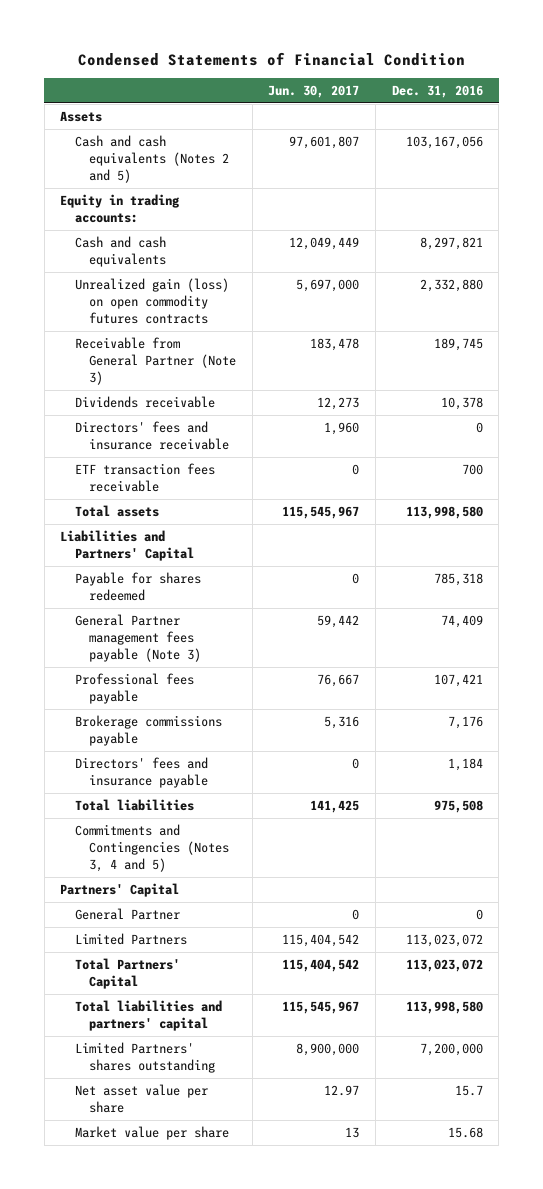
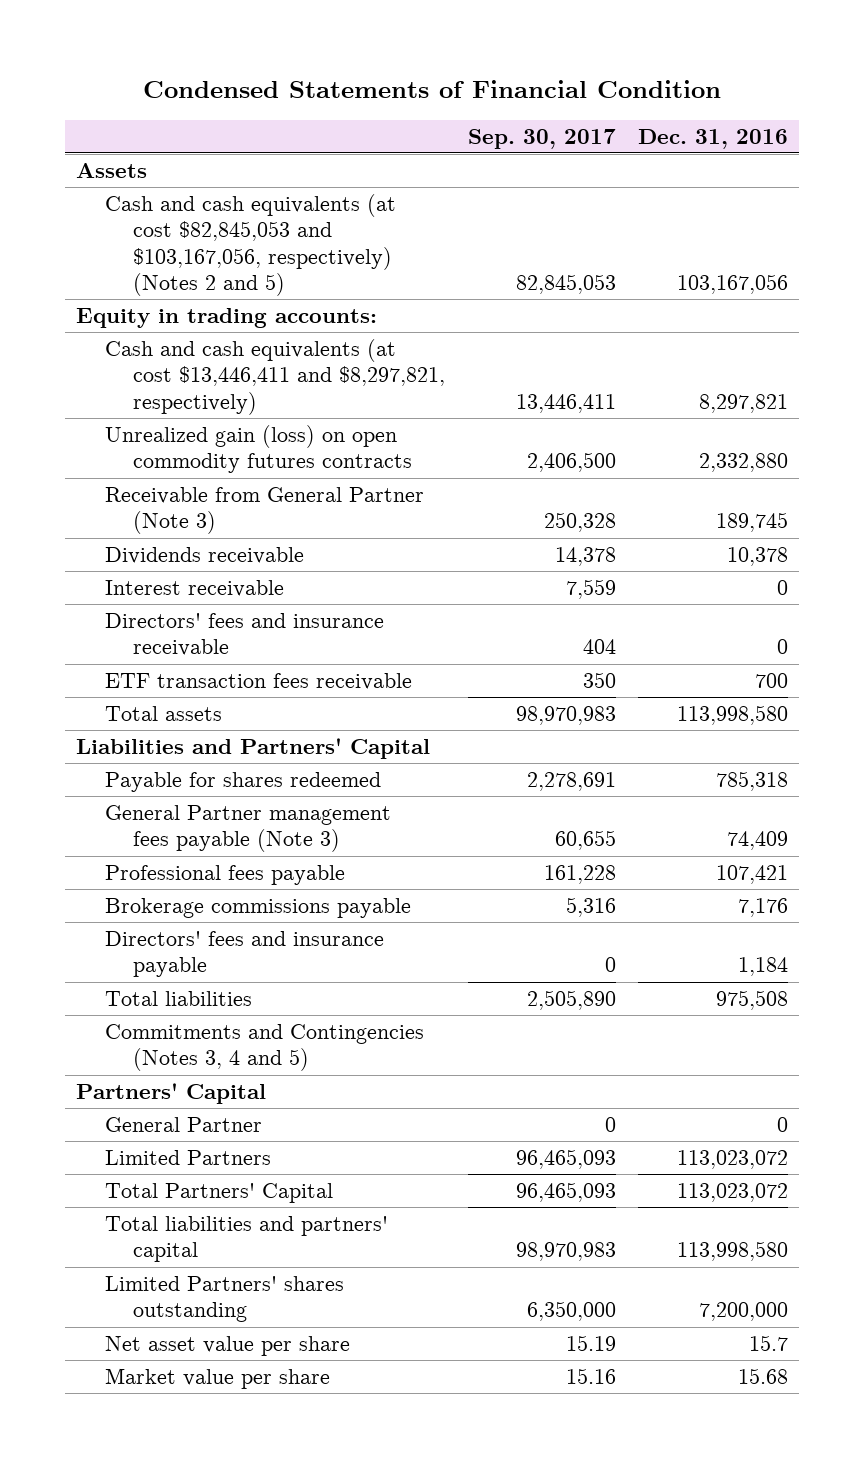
[268,84,360,98] Jun. 30, 2017 -> none
none -> [467,128,616,149] Sep. 30, 2017
[74,135,230,183] Cash and cash equivalents (Notes 2 and 5) -> [104,193,396,297] Cash and cash equivalents (at cost $82,845,053 and $103,167,056, respectively) (Notes 2 and 5)
[74,236,167,267] Cash and cash equivalents -> [104,338,446,415] Cash and cash equivalents (at cost $13,446,411 and $8,297,821, respectively)
none -> [104,579,284,597] Interest receivable

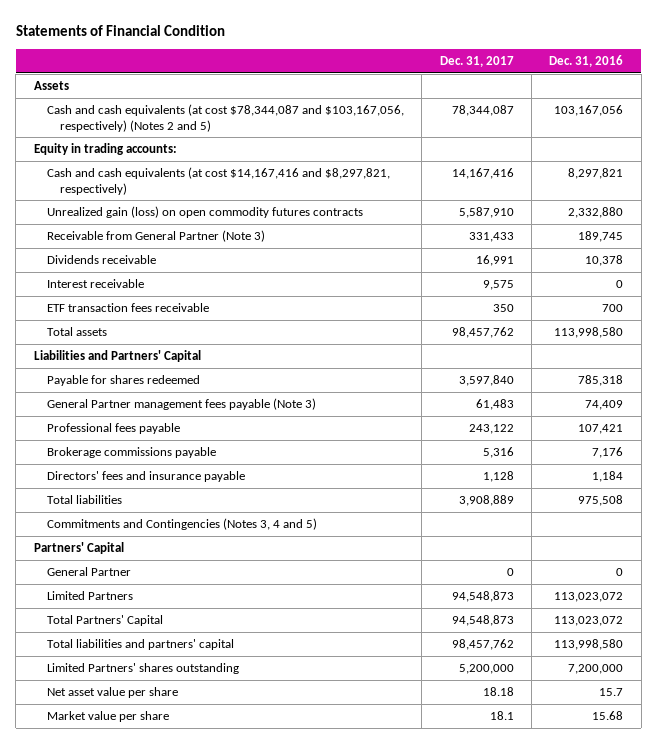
[143,80,722,99] Condensed Statements of Financial Condition -> [15,25,225,37] Statements of Financial Condition
[467,128,616,149] Sep. 30, 2017 -> none
none -> [439,56,514,68] Dec. 31, 2017
[104,193,396,297] Cash and cash equivalents (at cost $82,845,053 and $103,167,056, respectively) (Notes 2 and 5) -> [46,104,404,132] Cash and cash equivalents (at cost $78,344,087 and $103,167,056, respectively) (Notes 2 and 5)
[104,338,446,415] Cash and cash equivalents (at cost $13,446,411 and $8,297,821, respectively) -> [46,167,390,195] Cash and cash equivalents (at cost $14,167,416 and $8,297,821, respectively)
[104,612,384,657] Directors' fees and insurance receivable -> none

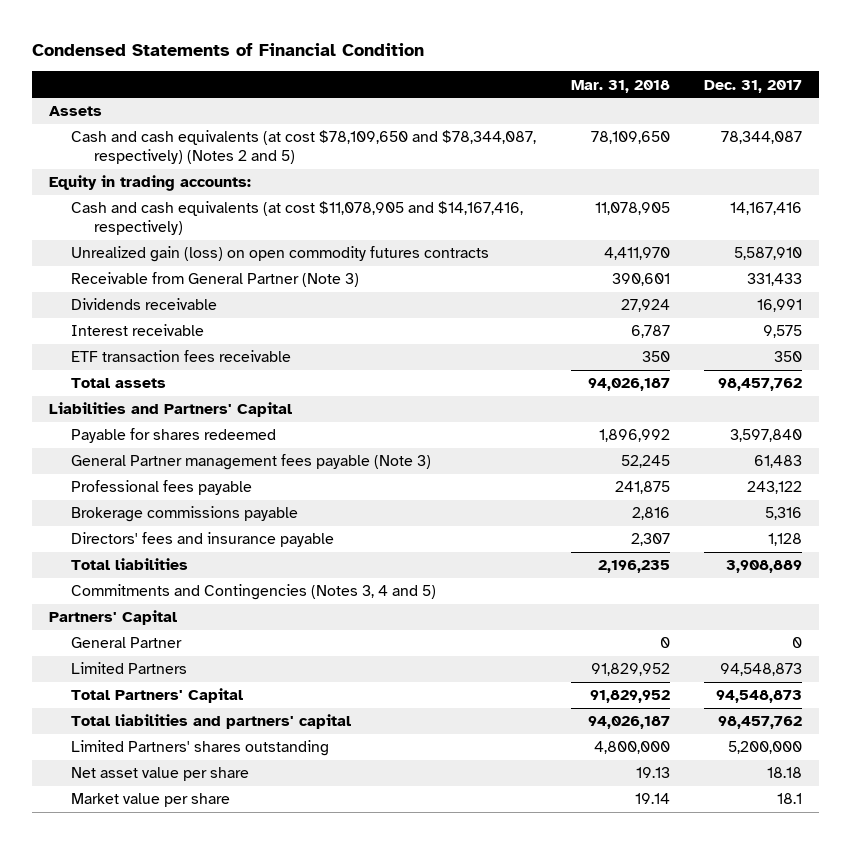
[15,25,225,37] Statements of Financial Condition -> [32,43,425,57] Condensed Statements of Financial Condition
[549,55,624,68] Dec. 31, 2016 -> none
none -> [570,79,670,93] Mar. 31, 2018
[46,104,404,132] Cash and cash equivalents (at cost $78,344,087 and $103,167,056, respectively) (Notes 2 and 5) -> [71,130,537,164] Cash and cash equivalents (at cost $78,109,650 and $78,344,087, respectively) (Notes 2 and 5)
[46,167,390,195] Cash and cash equivalents (at cost $14,167,416 and $8,297,821, respectively) -> [71,201,524,235] Cash and cash equivalents (at cost $11,078,905 and $14,167,416, respectively)

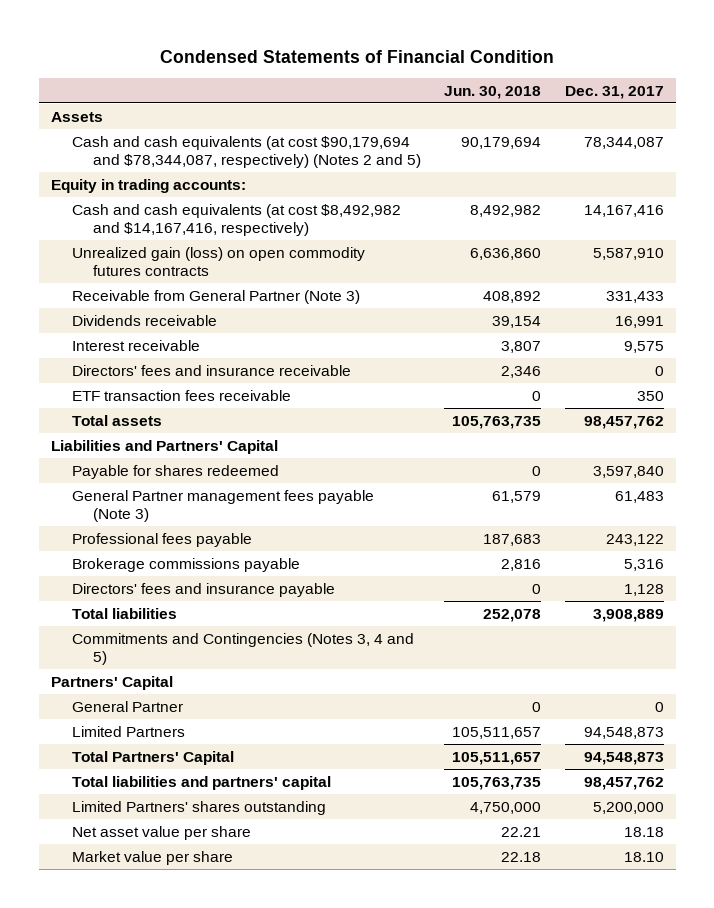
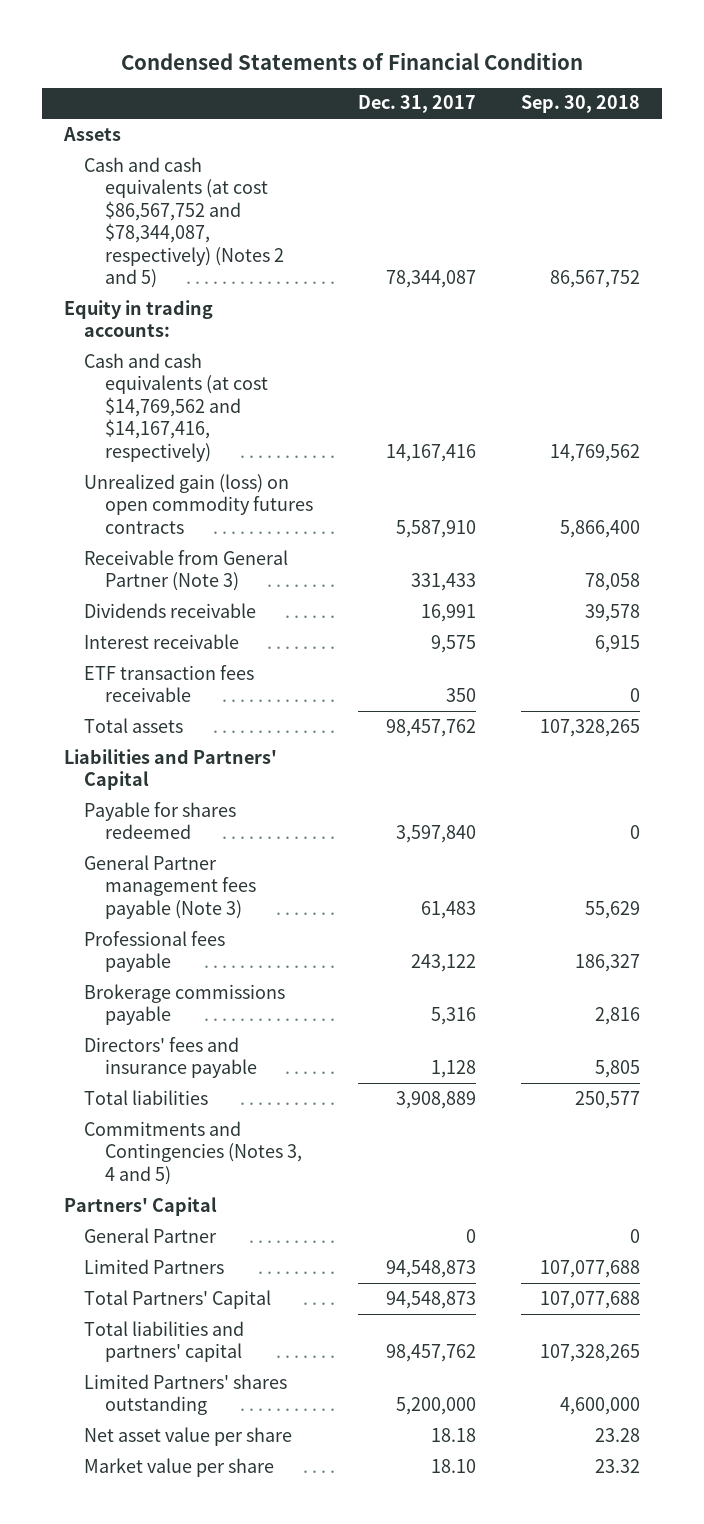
[444,85,542,99] Jun. 30, 2018 -> none
none -> [520,95,640,114] Sep. 30, 2018
[71,135,421,168] Cash and cash equivalents (at cost $90,179,694 and $78,344,087, respectively) (Notes 2 and 5) -> [84,156,284,289] Cash and cash equivalents (at cost $86,567,752 and $78,344,087, respectively) (Notes 2 and 5)
[71,203,401,236] Cash and cash equivalents (at cost $8,492,982 and $14,167,416, respectively) -> [84,352,268,462] Cash and cash equivalents (at cost $14,769,562 and $14,167,416, respectively)
[71,364,351,376] Directors' fees and insurance receivable -> none

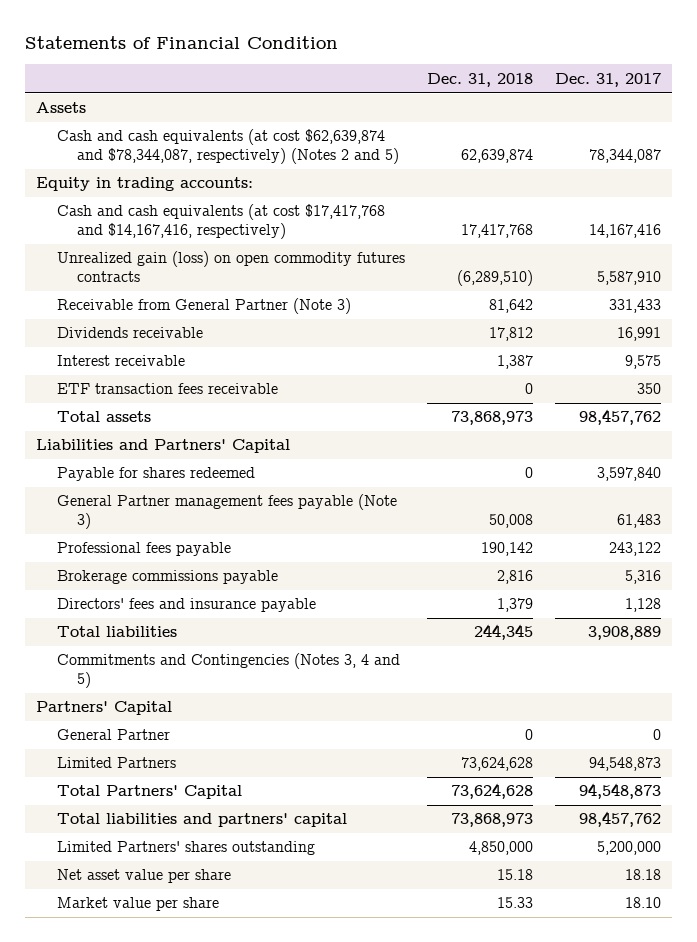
[120,51,583,70] Condensed Statements of Financial Condition -> [25,36,339,50] Statements of Financial Condition
[520,95,640,114] Sep. 30, 2018 -> none
none -> [426,72,533,87] Dec. 31, 2018
[84,156,284,289] Cash and cash equivalents (at cost $86,567,752 and $78,344,087, respectively) (Notes 2 and 5) -> [56,129,400,164] Cash and cash equivalents (at cost $62,639,874 and $78,344,087, respectively) (Notes 2 and 5)
[84,352,268,462] Cash and cash equivalents (at cost $14,769,562 and $14,167,416, respectively) -> [56,204,385,239] Cash and cash equivalents (at cost $17,417,768 and $14,167,416, respectively)

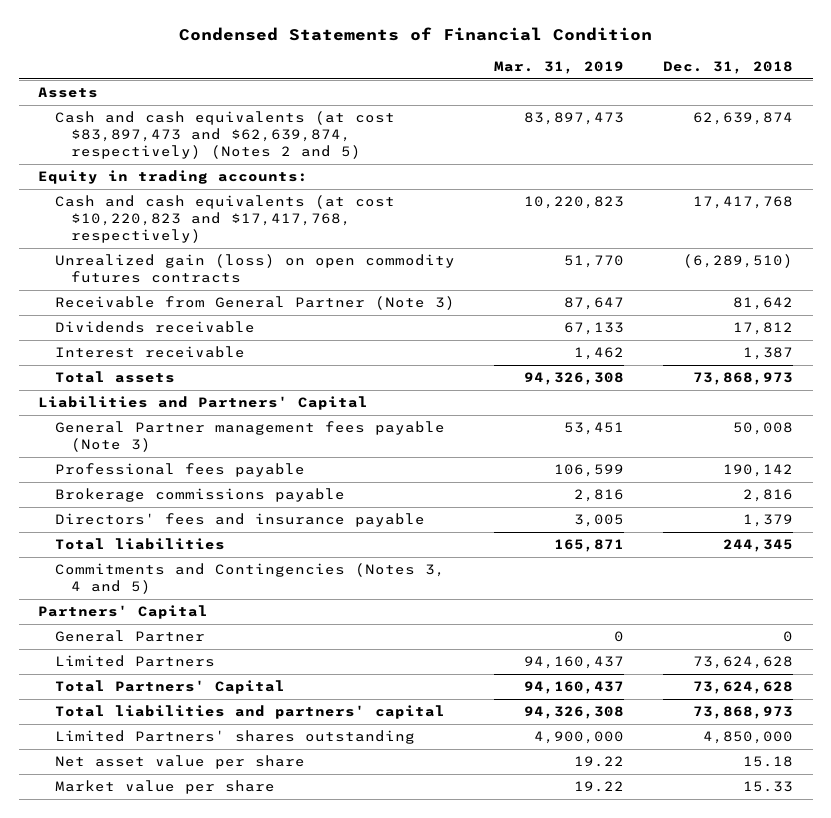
[25,36,339,50] Statements of Financial Condition -> [178,26,652,41] Condensed Statements of Financial Condition
[554,72,661,87] Dec. 31, 2017 -> none
none -> [493,60,624,74] Mar. 31, 2019
[56,129,400,164] Cash and cash equivalents (at cost $62,639,874 and $78,344,087, respectively) (Notes 2 and 5) -> [54,111,395,159] Cash and cash equivalents (at cost $83,897,473 and $62,639,874, respectively) (Notes 2 and 5)
[56,204,385,239] Cash and cash equivalents (at cost $17,417,768 and $14,167,416, respectively) -> [54,195,395,243] Cash and cash equivalents (at cost $10,220,823 and $17,417,768, respectively)
[56,383,278,395] ETF transaction fees receivable -> none
[56,467,255,482] Payable for shares redeemed -> none

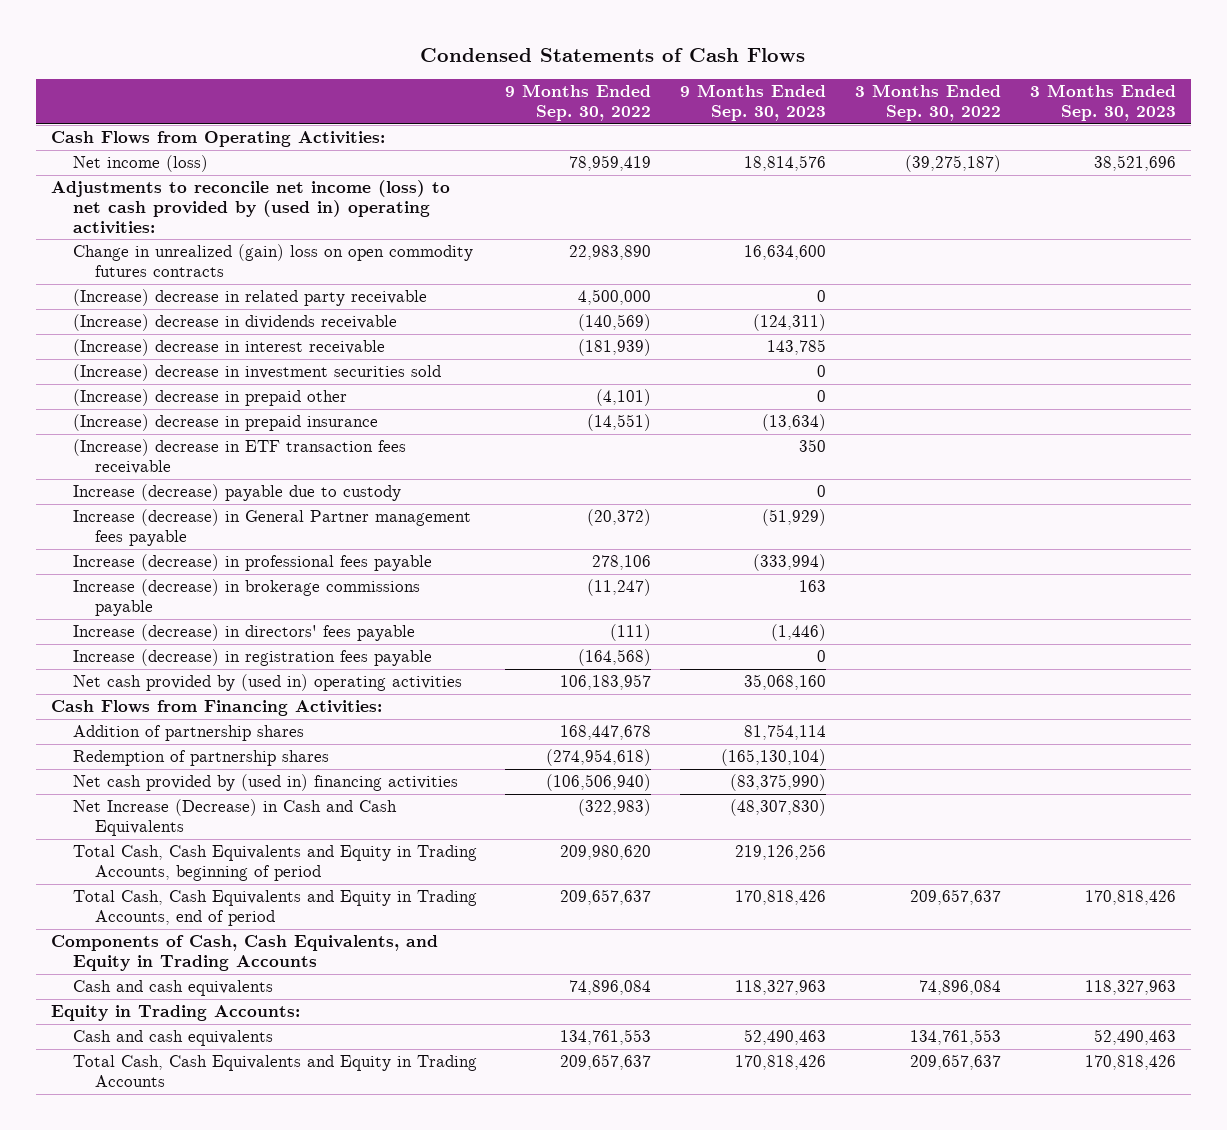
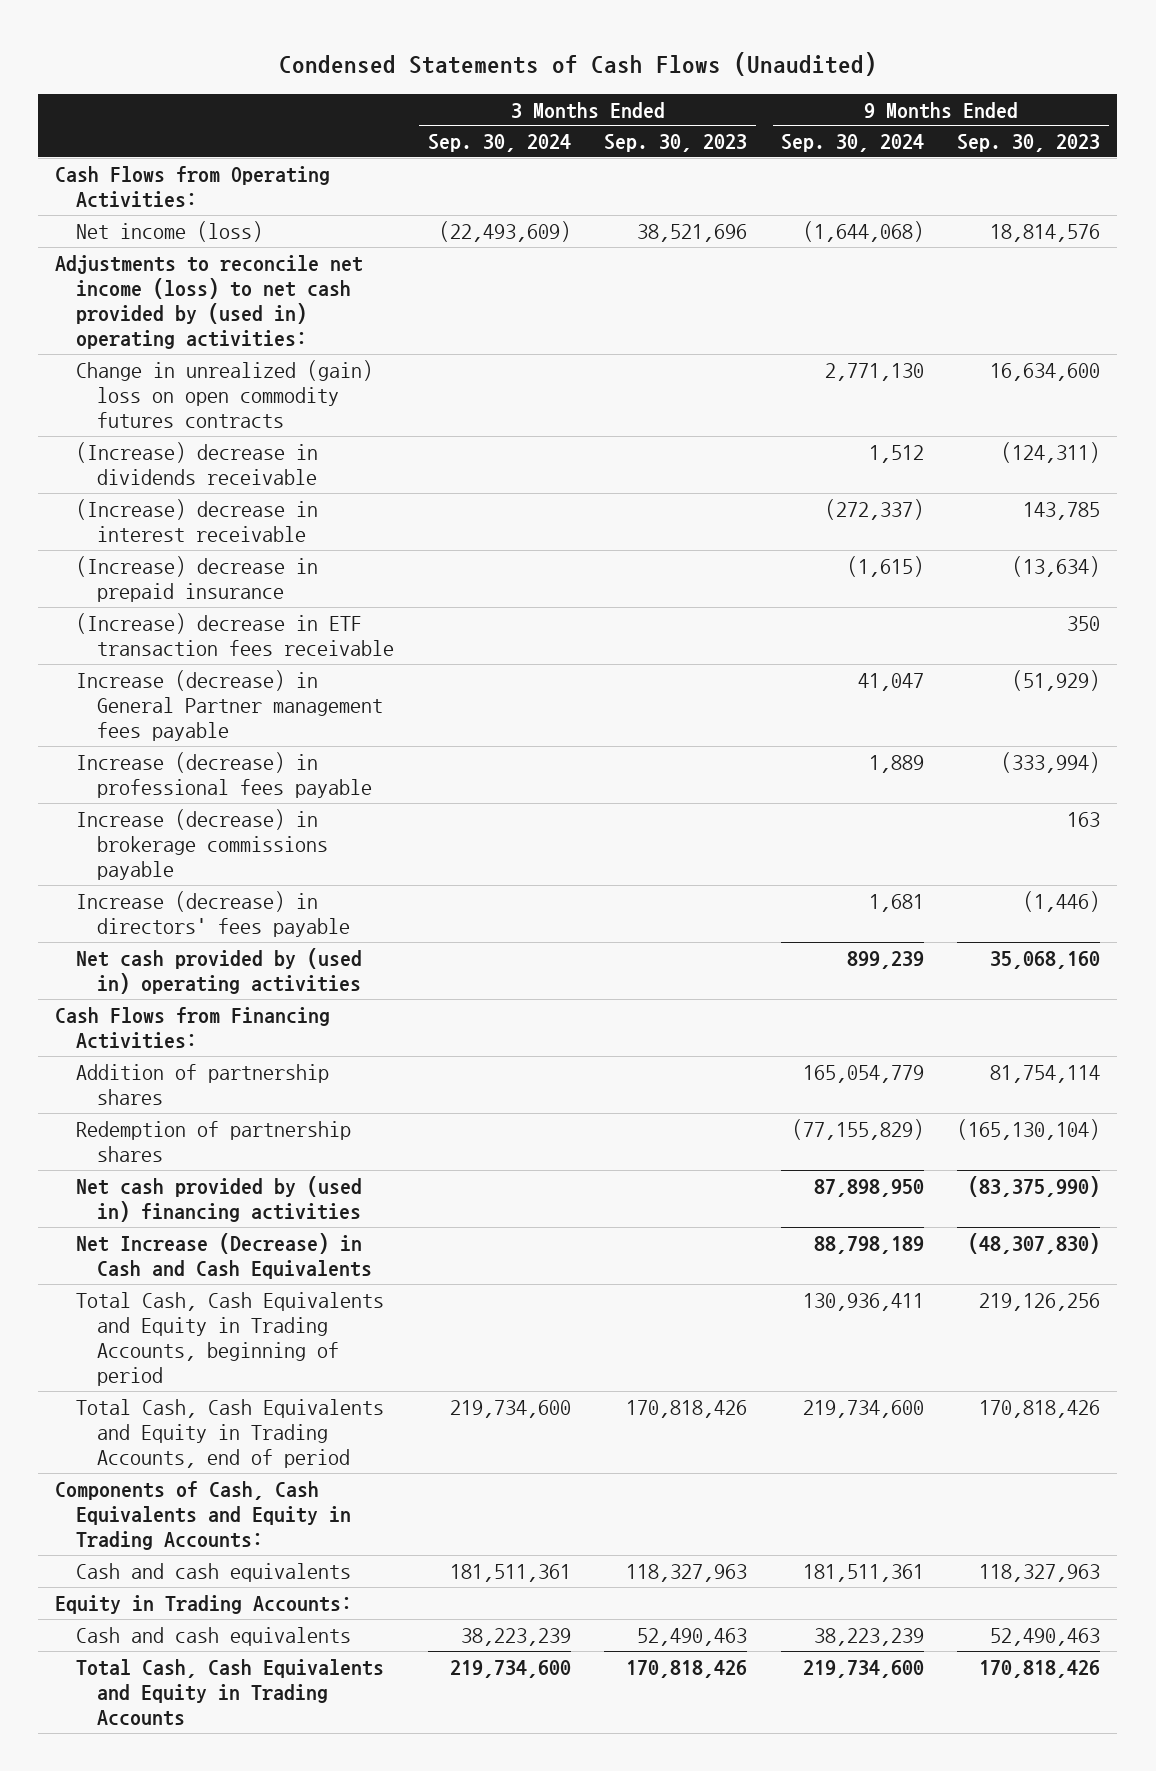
[420,48,806,63] Condensed Statements of Cash Flows -> [278,52,877,77] Condensed Statements of Cash Flows (Unaudited)
[505,84,652,122] 9 Months Ended Sep. 30, 2022 -> none
[855,84,1002,122] 3 Months Ended Sep. 30, 2022 -> none
none -> [427,134,571,153] Sep. 30, 2024
none -> [780,134,924,153] Sep. 30, 2024
[72,289,427,307] (Increase) decrease in related party receivable -> none
[72,364,441,382] (Increase) decrease in investment securities sold -> none
[72,389,347,407] (Increase) decrease in prepaid other -> none
[72,484,401,502] Increase (decrease) payable due to custody -> none
[72,649,432,667] Increase (decrease) in registration fees payable -> none
[50,935,438,971] Components of Cash, Cash Equivalents, and Equity in Trading Accounts -> [55,1480,352,1551] Components of Cash, Cash Equivalents and Equity in Trading Accounts:

